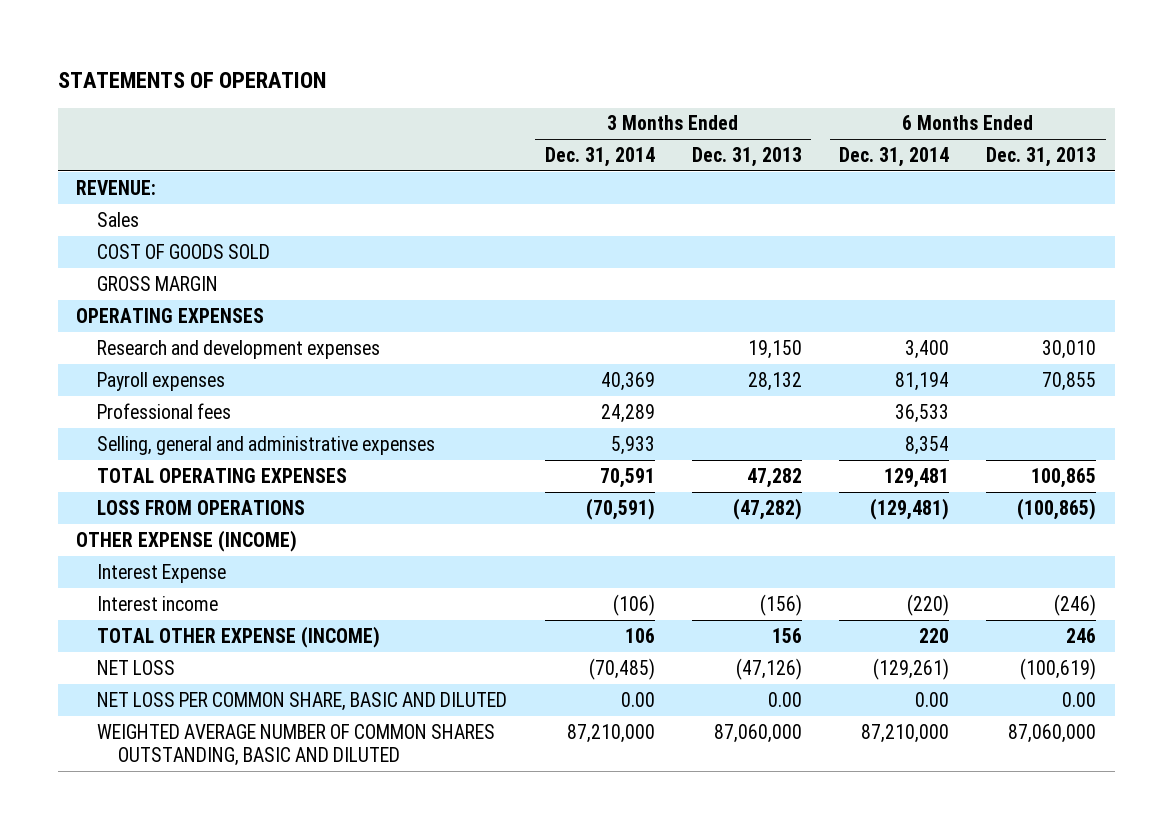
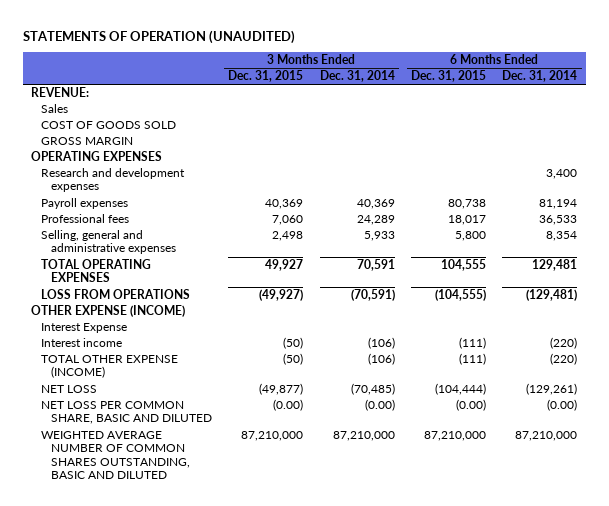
[57,72,326,89] STATEMENTS OF OPERATION -> [22,29,295,44] STATEMENTS OF OPERATION (UNAUDITED)
[691,146,802,167] Dec. 31, 2013 -> none
[986,146,1097,167] Dec. 31, 2013 -> none
none -> [228,70,304,83] Dec. 31, 2015
none -> [411,70,487,83] Dec. 31, 2015
[624,627,655,643] 106 -> [367,353,395,366] (106)
[919,627,950,643] 220 -> [550,353,578,366] (220)
[620,691,655,707] 0.00 -> [364,399,395,412] (0.00)
[915,691,950,707] 0.00 -> [547,399,578,412] (0.00)

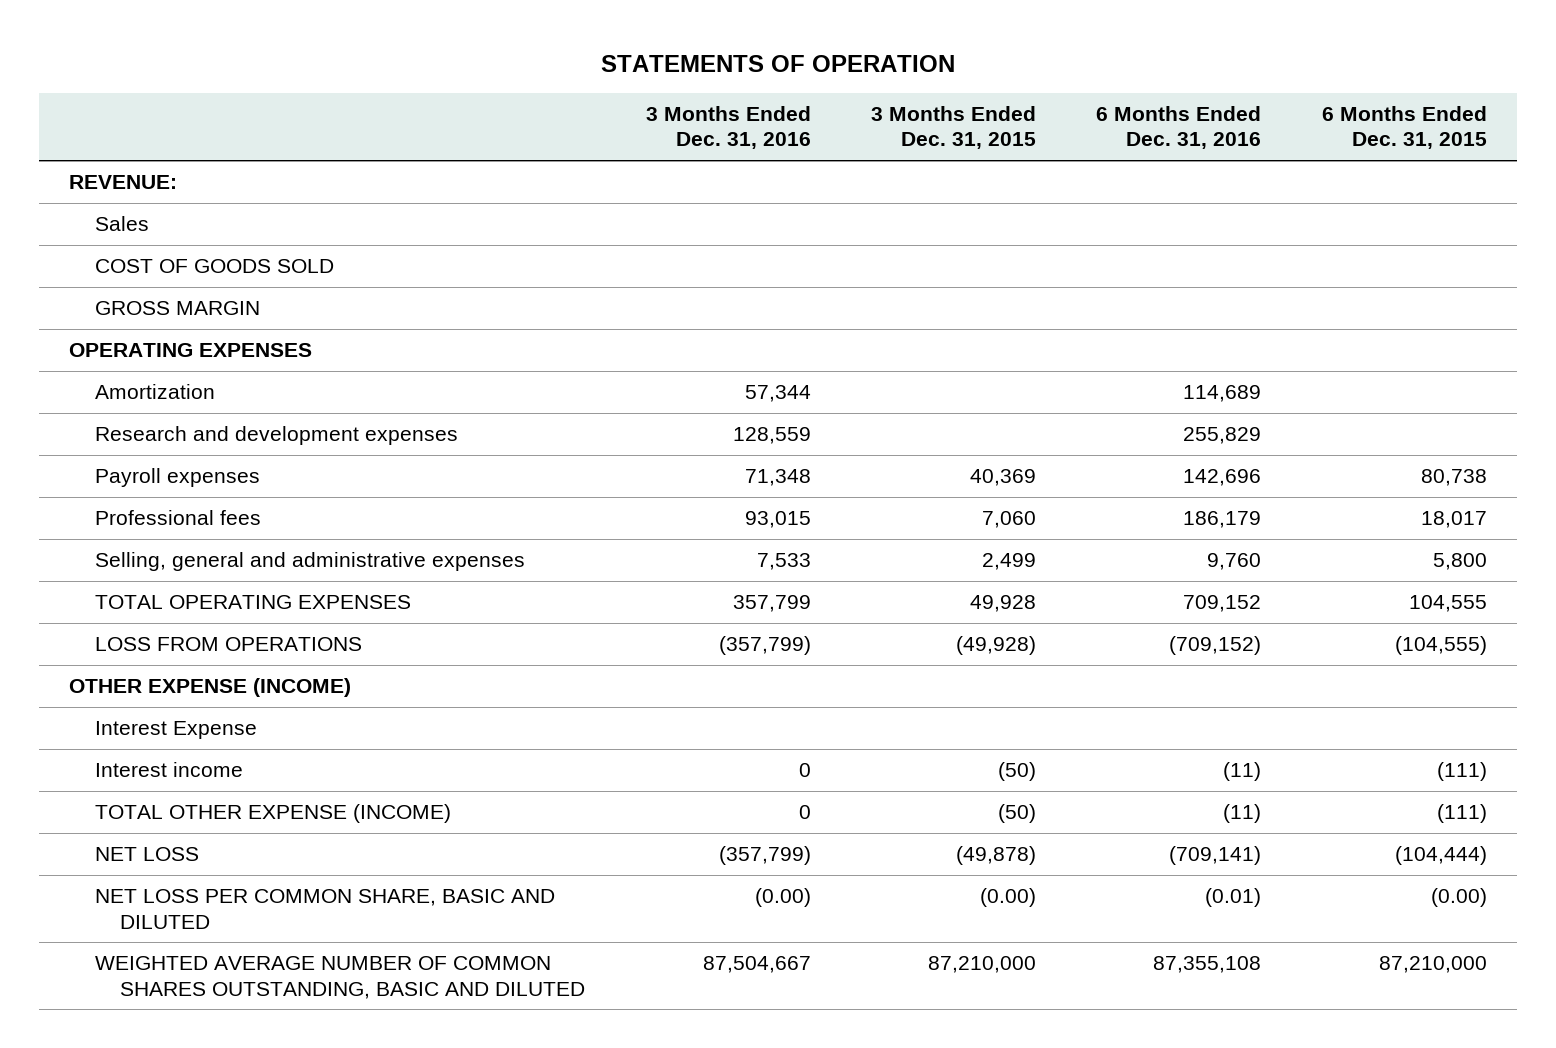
[22,29,295,44] STATEMENTS OF OPERATION (UNAUDITED) -> [600,54,955,72] STATEMENTS OF OPERATION
[319,70,395,83] Dec. 31, 2014 -> none
[502,70,578,83] Dec. 31, 2014 -> none
none -> [645,105,811,150] 3 Months Ended Dec. 31, 2016
none -> [1096,105,1262,150] 6 Months Ended Dec. 31, 2016
none -> [94,384,215,400] Amortization
[272,231,304,242] 2,498 -> [981,553,1036,571] 2,499
[265,259,304,272] 49,927 -> [969,595,1036,613] 49,928
[259,289,304,302] (49,927) -> [955,636,1036,656] (49,928)
[259,383,304,396] (49,877) -> [955,846,1036,866] (49,878)

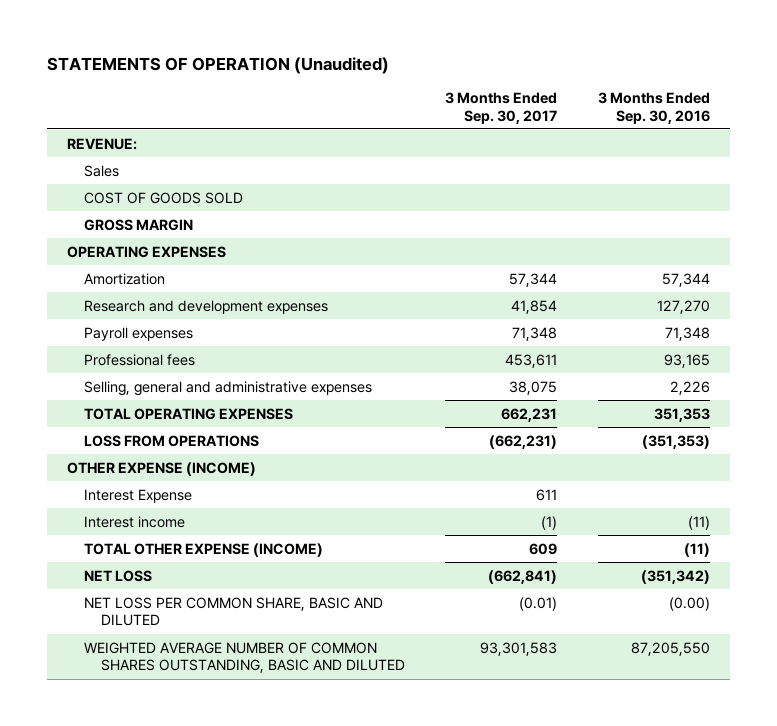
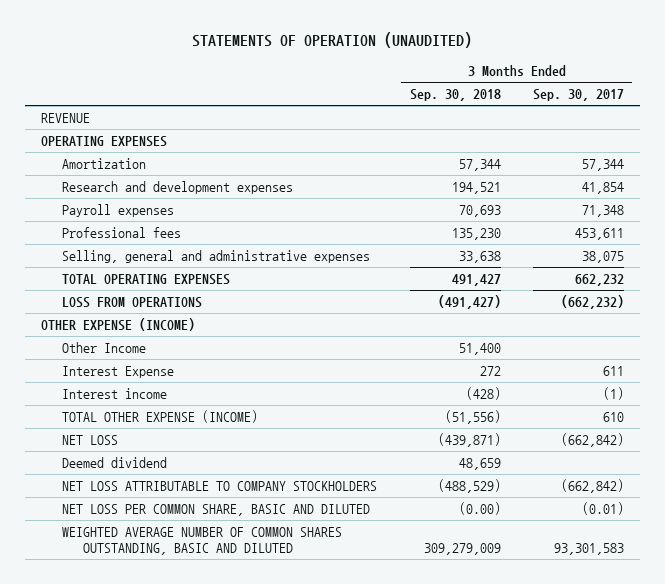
[46,56,389,74] STATEMENTS OF OPERATION (Unaudited) -> [192,32,473,49] STATEMENTS OF OPERATION (UNAUDITED)
[597,91,710,124] 3 Months Ended Sep. 30, 2016 -> none
none -> [409,89,501,102] Sep. 30, 2018
[83,164,119,177] Sales -> none
[83,191,243,204] COST OF GOODS SOLD -> none
[83,218,193,231] GROSS MARGIN -> none
[67,137,138,150] REVENUE: -> [40,112,90,123] REVENUE
[501,407,558,422] 662,231 -> [575,273,625,286] 662,232
[489,434,558,449] (662,231) -> [561,294,625,309] (662,232)
none -> [62,341,147,353] Other Income
[529,542,558,555] 609 -> [603,411,625,422] 610
[488,569,558,584] (662,841) -> [561,432,625,447] (662,842)
none -> [62,456,168,468] Deemed dividend
none -> [62,480,378,491] NET LOSS ATTRIBUTABLE TO COMPANY STOCKHOLDERS

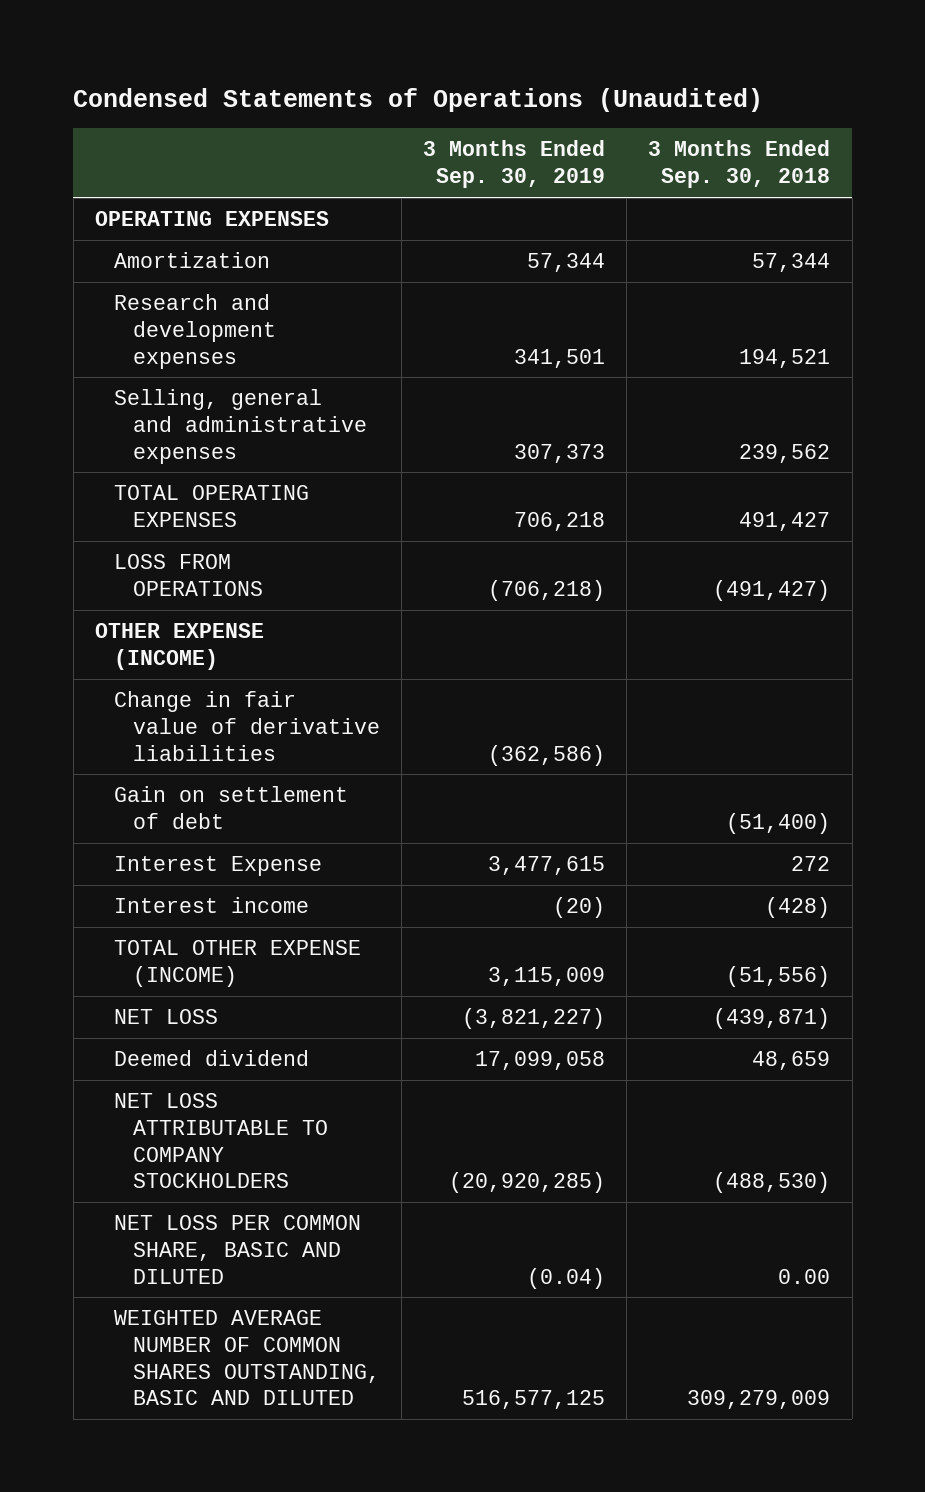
[192,32,473,49] STATEMENTS OF OPERATION (UNAUDITED) -> [73,87,764,112] Condensed Statements of Operations (Unaudited)
[533,89,625,102] Sep. 30, 2017 -> none
none -> [422,140,605,189] 3 Months Ended Sep. 30, 2019
[40,112,90,123] REVENUE -> none
[62,203,175,217] Payroll expenses -> none
[62,226,182,238] Professional fees -> none
[458,250,501,263] 33,638 -> [739,443,831,463] 239,562
[62,341,147,353] Other Income -> none
none -> [113,691,380,761] Change in fair value of derivative liabilities
none -> [113,786,348,829] Gain on settlement of debt
[437,478,501,493] (488,529) -> [713,1172,831,1194] (488,530)
[458,501,501,515] (0.00) -> [778,1268,831,1284] 0.00

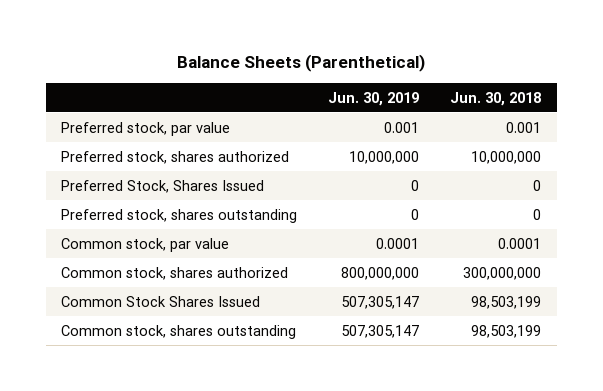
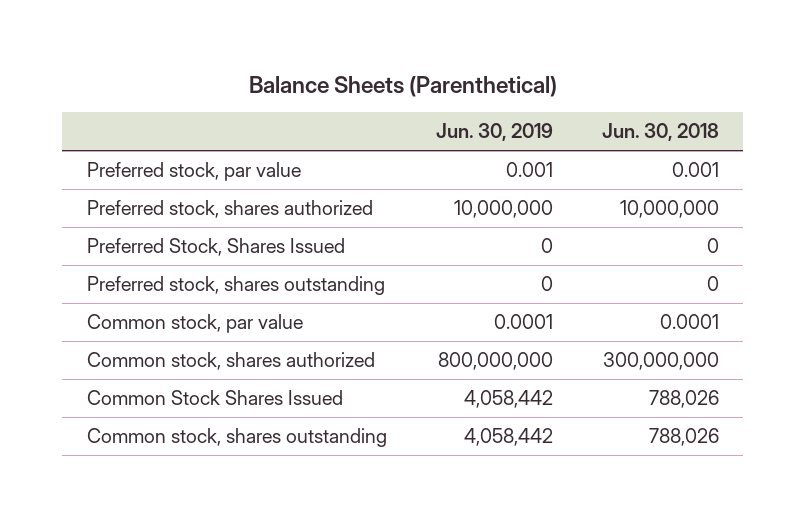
[341,295,420,309] 507,305,147 -> [463,390,553,409] 4,058,442
[471,295,542,309] 98,503,199 -> [648,390,719,409] 788,026
[341,324,420,338] 507,305,147 -> [463,428,553,447] 4,058,442
[471,324,542,338] 98,503,199 -> [648,428,719,447] 788,026

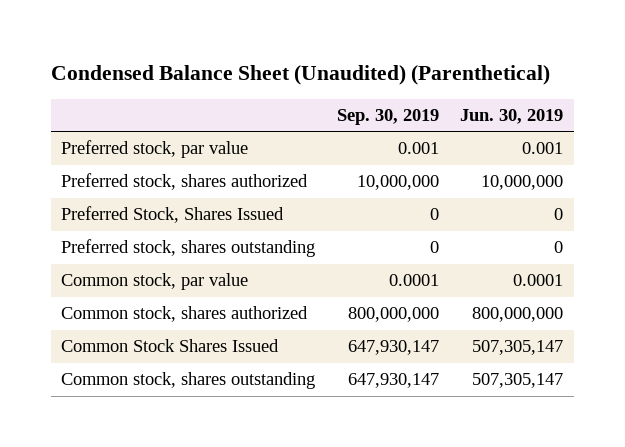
[248,75,557,97] Balance Sheets (Parenthetical) -> [50,64,550,85] Condensed Balance Sheet (Unaudited) (Parenthetical)
[601,123,719,142] Jun. 30, 2018 -> none
none -> [336,108,439,125] Sep. 30, 2019
[463,390,553,409] 4,058,442 -> [472,340,564,356] 507,305,147
[463,428,553,447] 4,058,442 -> [472,373,564,389] 507,305,147

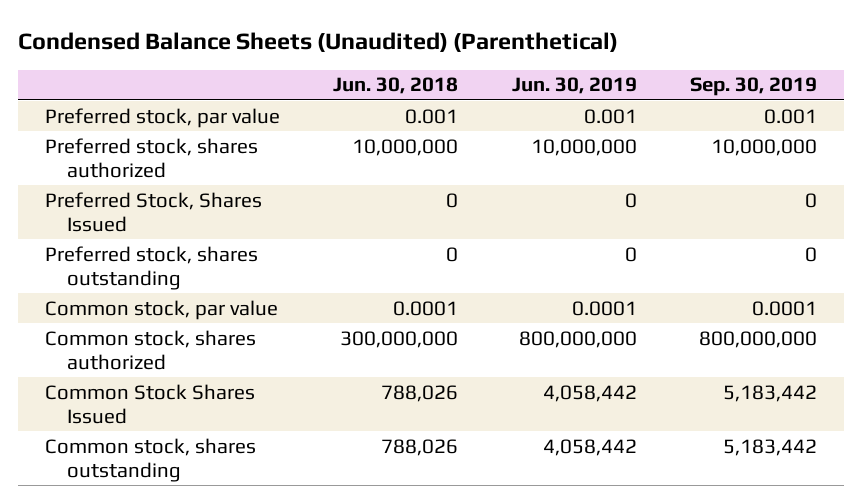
[50,64,550,85] Condensed Balance Sheet (Unaudited) (Parenthetical) -> [17,32,618,53] Condensed Balance Sheets (Unaudited) (Parenthetical)
none -> [333,77,459,95] Jun. 30, 2018
[347,340,439,356] 647,930,147 -> [723,384,818,402] 5,183,442
[472,340,564,356] 507,305,147 -> [542,384,637,402] 4,058,442
[347,373,439,389] 647,930,147 -> [723,438,818,456] 5,183,442
[472,373,564,389] 507,305,147 -> [542,438,637,456] 4,058,442

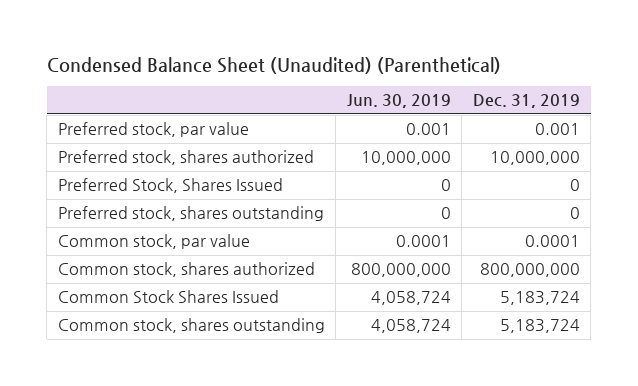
[17,32,618,53] Condensed Balance Sheets (Unaudited) (Parenthetical) -> [46,56,501,74] Condensed Balance Sheet (Unaudited) (Parenthetical)
[333,77,459,95] Jun. 30, 2018 -> none
[690,77,818,97] Sep. 30, 2019 -> none
none -> [472,94,580,109] Dec. 31, 2019
[542,384,637,402] 4,058,442 -> [370,291,451,306] 4,058,724
[542,438,637,456] 4,058,442 -> [370,319,451,334] 4,058,724

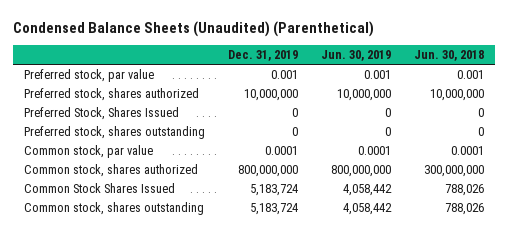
[46,56,501,74] Condensed Balance Sheet (Unaudited) (Parenthetical) -> [13,20,375,37] Condensed Balance Sheets (Unaudited) (Parenthetical)
none -> [413,50,484,62] Jun. 30, 2018
[370,291,451,306] 4,058,724 -> [343,184,393,197] 4,058,442
[370,319,451,334] 4,058,724 -> [343,203,393,216] 4,058,442

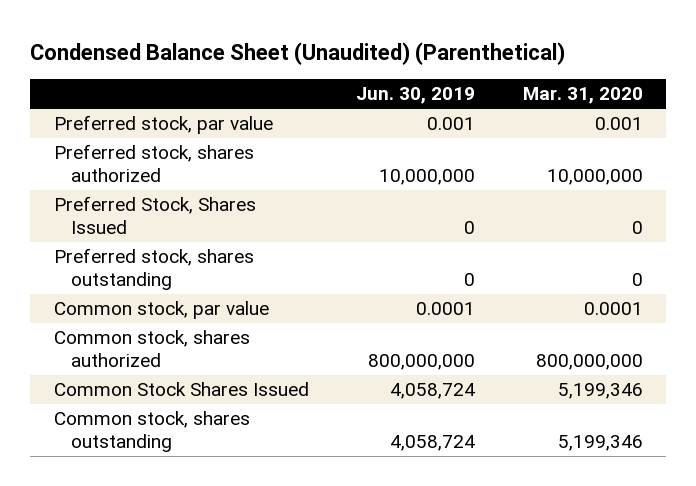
[13,20,375,37] Condensed Balance Sheets (Unaudited) (Parenthetical) -> [29,41,565,65] Condensed Balance Sheet (Unaudited) (Parenthetical)
[228,50,299,62] Dec. 31, 2019 -> none
[413,50,484,62] Jun. 30, 2018 -> none
none -> [522,87,643,105] Mar. 31, 2020
[343,184,393,197] 4,058,442 -> [390,383,476,400] 4,058,724
[343,203,393,216] 4,058,442 -> [390,434,476,451] 4,058,724

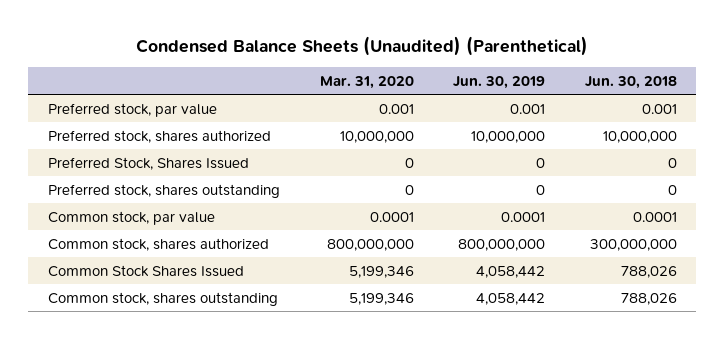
[29,41,565,65] Condensed Balance Sheet (Unaudited) (Parenthetical) -> [136,36,589,57] Condensed Balance Sheets (Unaudited) (Parenthetical)
none -> [584,75,677,89] Jun. 30, 2018
[390,383,476,400] 4,058,724 -> [476,265,546,278] 4,058,442
[390,434,476,451] 4,058,724 -> [476,292,546,305] 4,058,442

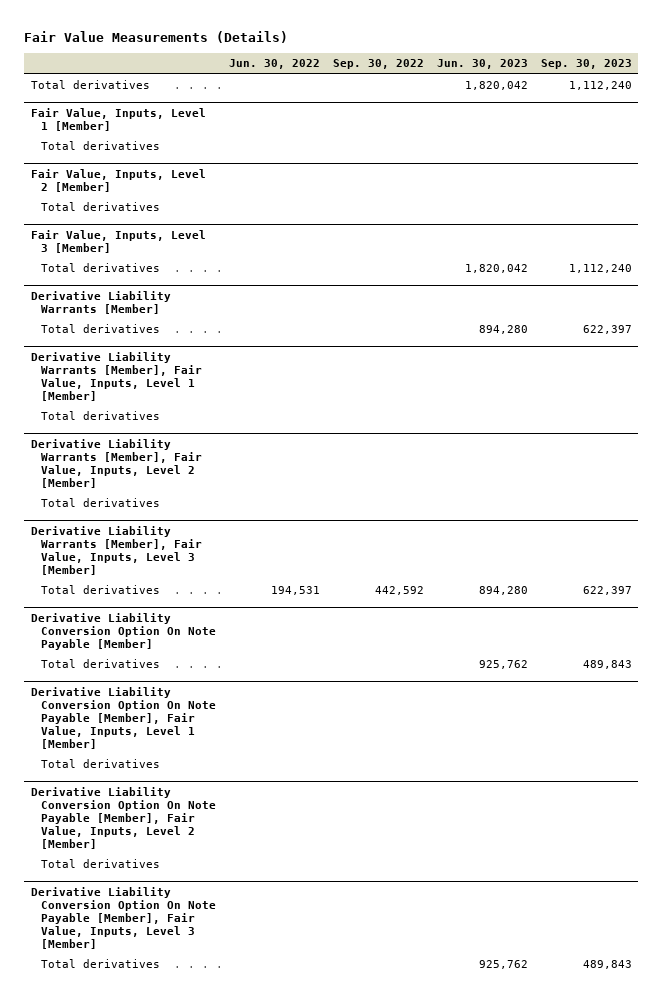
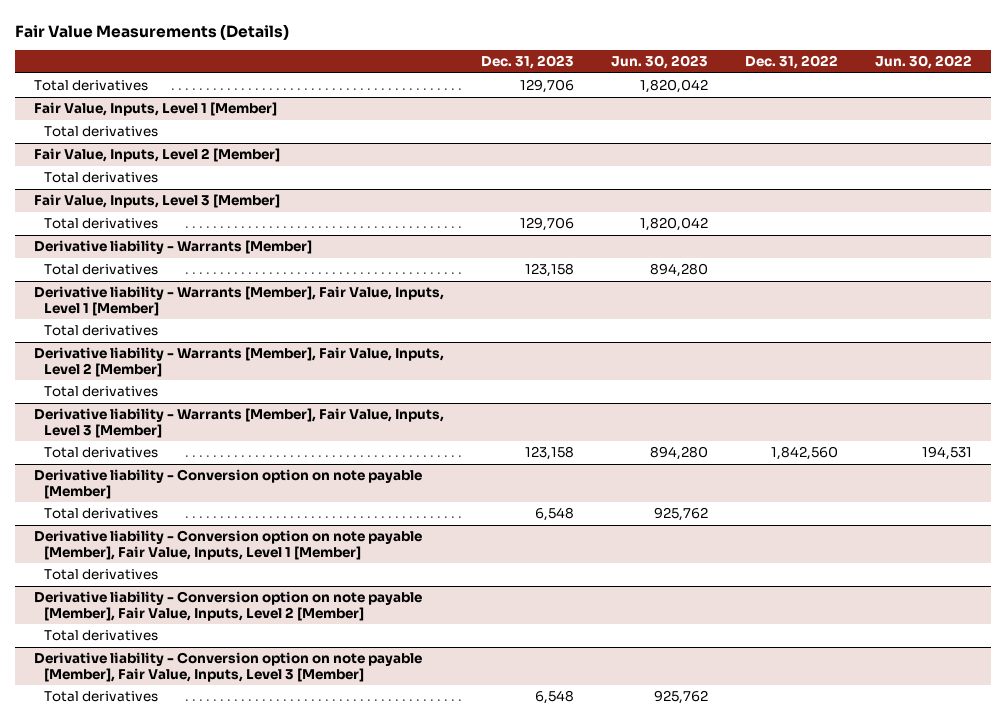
[332,59,424,70] Sep. 30, 2022 -> none
[540,59,632,70] Sep. 30, 2023 -> none
none -> [480,55,574,70] Dec. 31, 2023
none -> [745,55,839,70] Dec. 31, 2022
[30,290,171,314] Derivative Liability Warrants [Member] -> [33,240,312,255] Derivative liability - Warrants [Member]
[30,351,203,401] Derivative Liability Warrants [Member], Fair Value, Inputs, Level 1 [Member] -> [33,286,444,317] Derivative liability - Warrants [Member], Fair Value, Inputs, Level 1 [Member]
[30,438,203,488] Derivative Liability Warrants [Member], Fair Value, Inputs, Level 2 [Member] -> [33,347,444,378] Derivative liability - Warrants [Member], Fair Value, Inputs, Level 2 [Member]
[30,525,203,575] Derivative Liability Warrants [Member], Fair Value, Inputs, Level 3 [Member] -> [33,408,444,439] Derivative liability - Warrants [Member], Fair Value, Inputs, Level 3 [Member]
[30,612,217,650] Derivative Liability Conversion Option On Note Payable [Member] -> [33,469,422,500] Derivative liability - Conversion option on note payable [Member]
[30,686,217,749] Derivative Liability Conversion Option On Note Payable [Member], Fair Value, Inputs, Level 1 [Member] -> [33,530,422,561] Derivative liability - Conversion option on note payable [Member], Fair Value, Inputs, Level 1 [Member]
[30,786,217,849] Derivative Liability Conversion Option On Note Payable [Member], Fair Value, Inputs, Level 2 [Member] -> [33,591,422,622] Derivative liability - Conversion option on note payable [Member], Fair Value, Inputs, Level 2 [Member]
[30,886,217,949] Derivative Liability Conversion Option On Note Payable [Member], Fair Value, Inputs, Level 3 [Member] -> [33,652,422,683] Derivative liability - Conversion option on note payable [Member], Fair Value, Inputs, Level 3 [Member]

